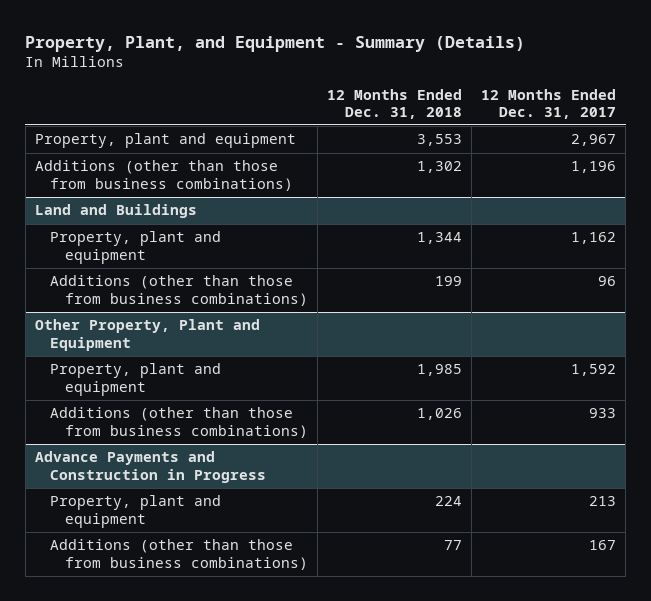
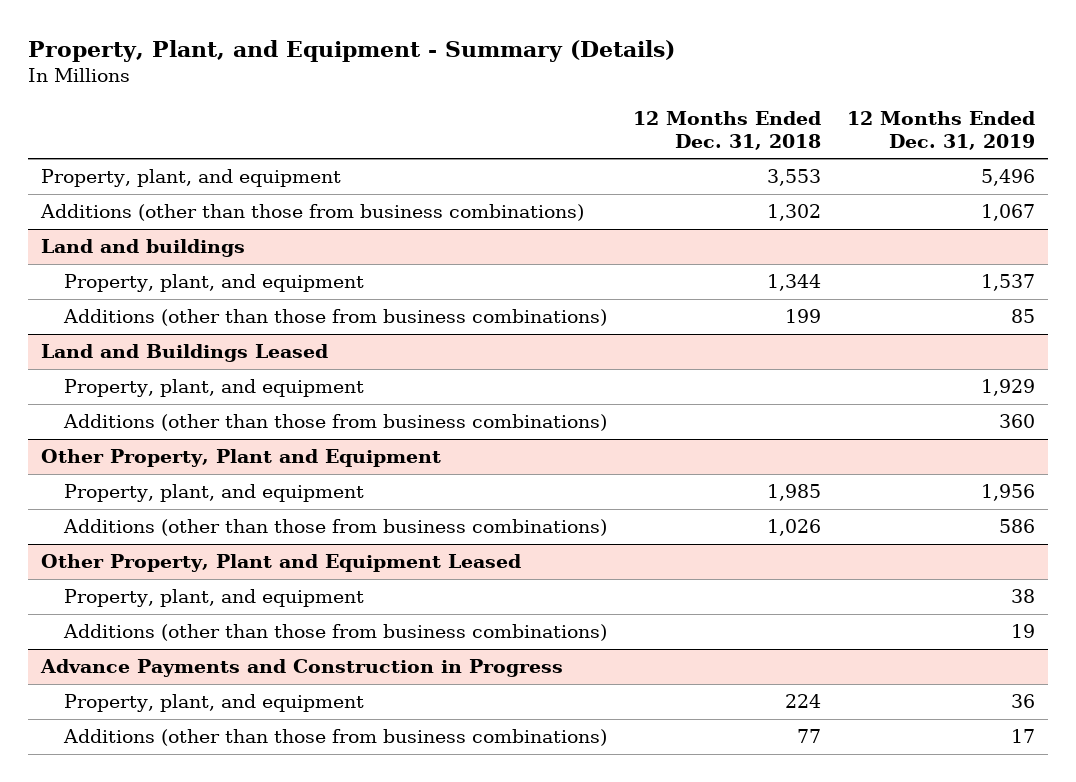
[481,88,617,119] 12 Months Ended Dec. 31, 2017 -> none
none -> [846,110,1035,150] 12 Months Ended Dec. 31, 2019
[34,133,296,149] Property, plant and equipment -> [41,169,342,188] Property, plant, and equipment
[34,204,197,219] Land and Buildings -> [41,239,246,258] Land and buildings
[49,231,221,264] Property, plant and equipment -> [63,274,364,293] Property, plant, and equipment
none -> [41,344,329,363] Land and Buildings Leased
none -> [63,379,364,398] Property, plant, and equipment
none -> [62,414,607,432] Additions (other than those from business combinations)
[49,363,221,396] Property, plant and equipment -> [63,484,364,503] Property, plant, and equipment
none -> [41,554,522,573] Other Property, Plant and Equipment Leased
none -> [63,589,364,608] Property, plant, and equipment
none -> [62,624,607,642] Additions (other than those from business combinations)
[49,495,221,528] Property, plant and equipment -> [63,694,364,713] Property, plant, and equipment

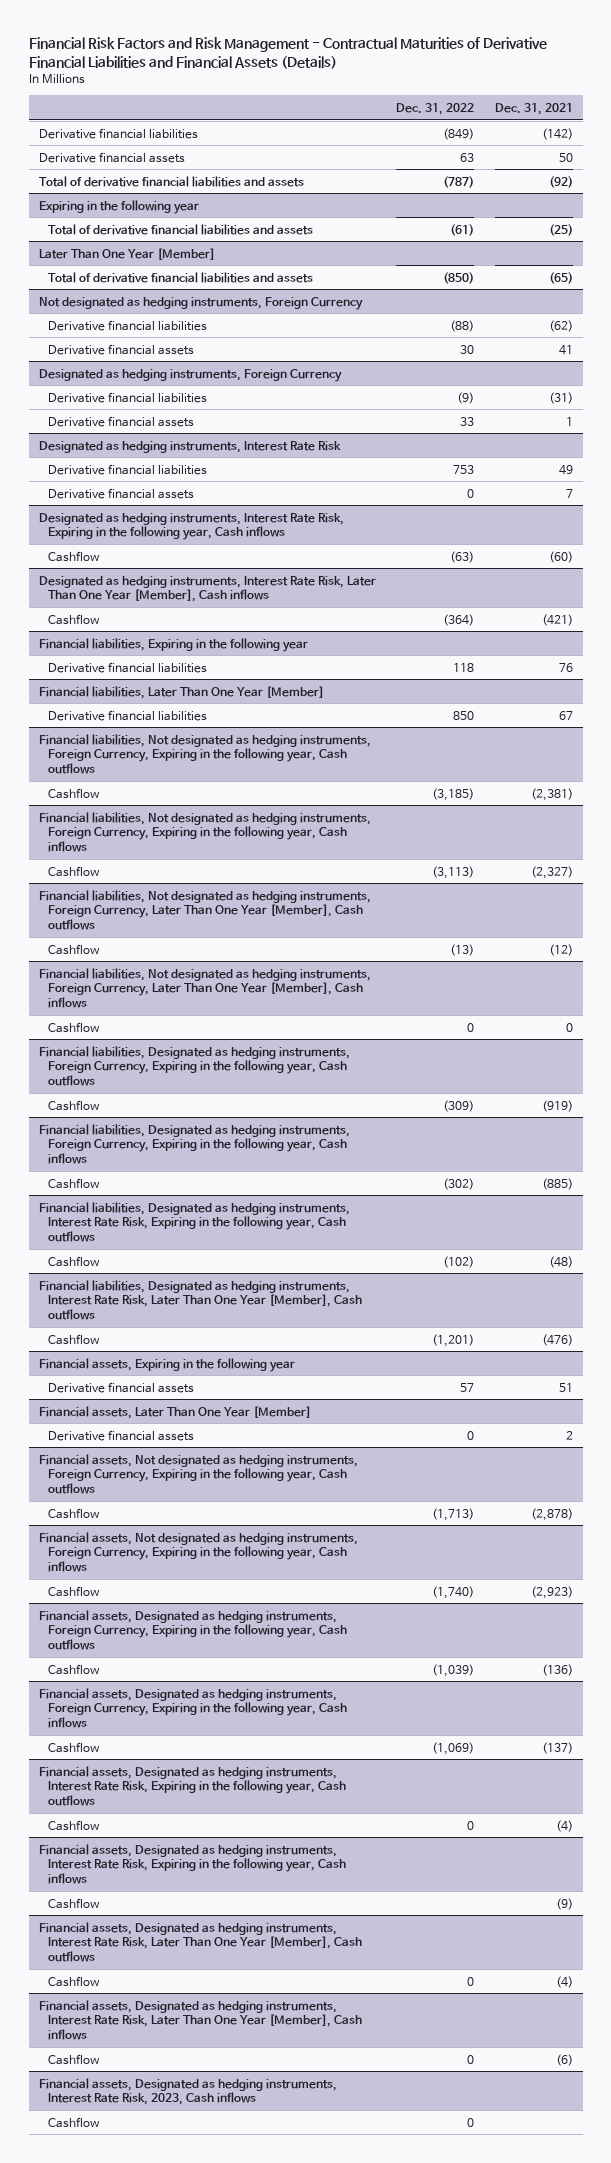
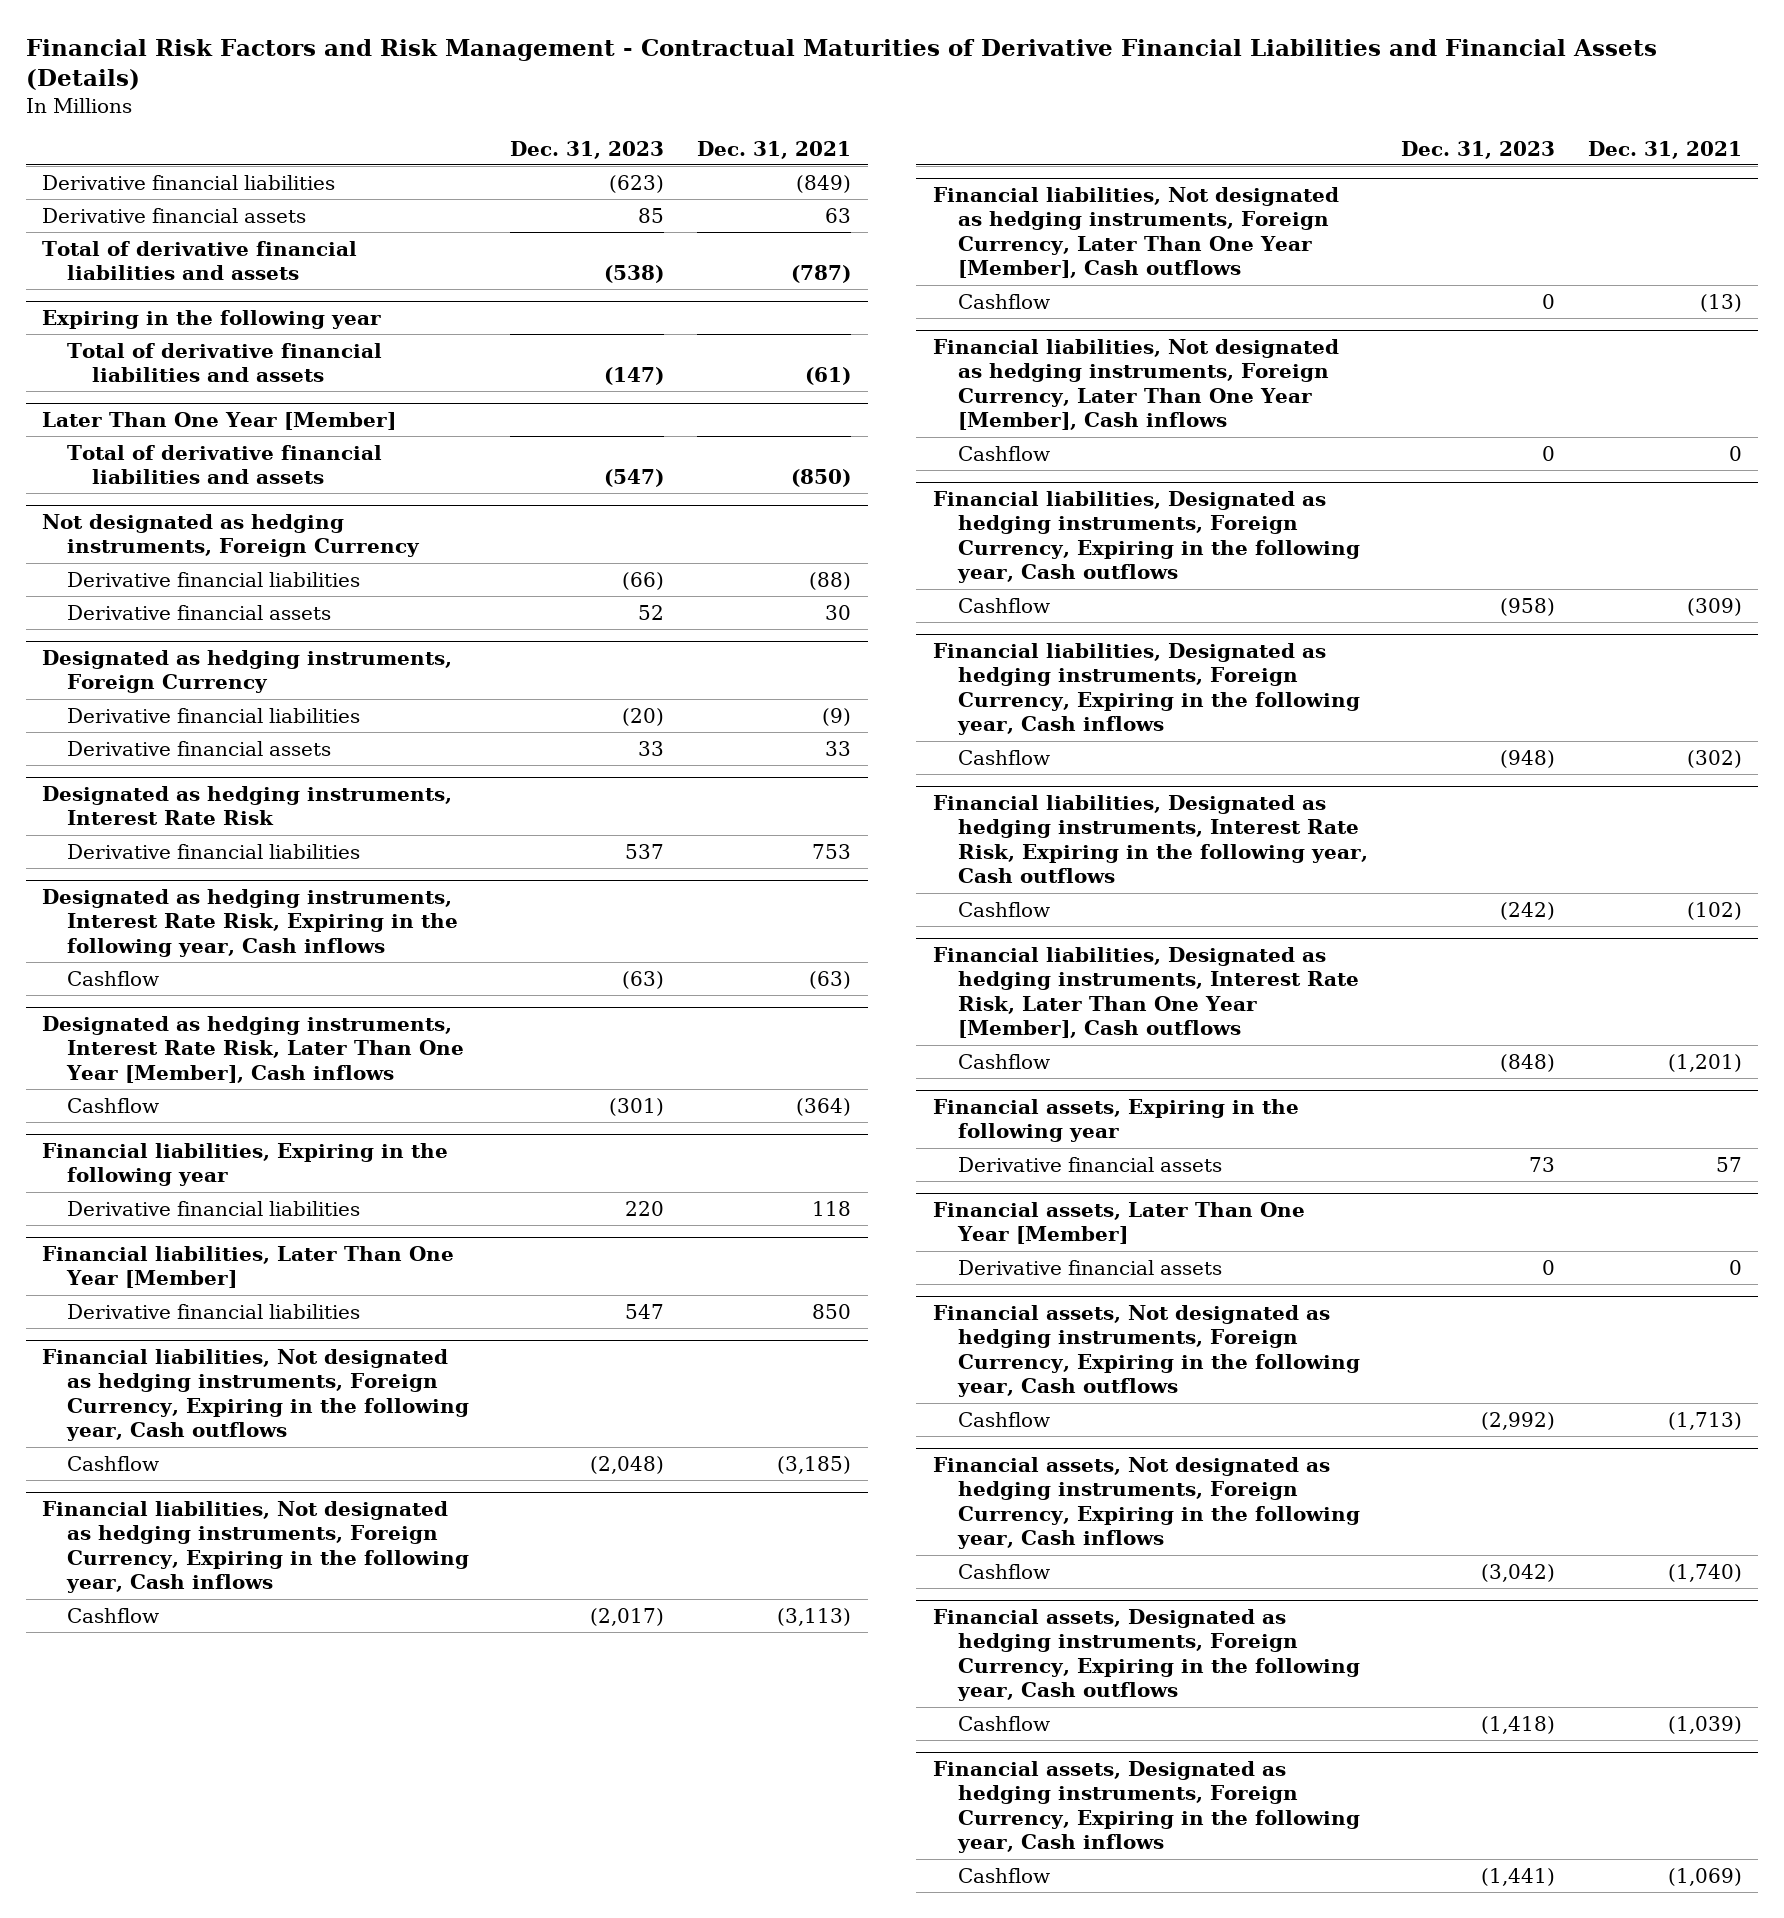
[396,102,475,115] Dec. 31, 2022 -> none
none -> [510,140,665,159] Dec. 31, 2023
[541,127,573,140] (142) -> [796,174,852,193] (849)
[558,152,573,162] 50 -> [825,207,852,223] 63
[548,175,573,188] (92) -> [791,265,852,284] (787)
[548,223,573,236] (25) -> [805,367,852,386] (61)
[548,271,573,284] (65) -> [791,469,852,488] (850)
[548,319,573,332] (62) -> [809,571,852,590] (88)
[558,344,573,355] 41 -> [825,604,852,620] 30
[548,391,573,404] (31) -> [822,707,852,726] (9)
[565,416,573,426] 1 -> [825,740,852,756] 33
[47,487,194,499] Derivative financial assets -> none
[558,464,573,475] 49 -> [812,843,852,859] 753
[548,550,573,563] (60) -> [809,970,852,989] (63)
[541,613,573,626] (421) -> [796,1097,852,1116] (364)
[558,662,573,672] 76 -> [812,1200,852,1216] 118
[558,710,573,720] 67 -> [812,1303,852,1319] 850
[530,787,573,801] (2,381) -> [777,1455,852,1474] (3,185)
[530,865,573,879] (2,327) -> [777,1607,852,1626] (3,113)
[548,943,573,956] (12) -> [1699,293,1742,312] (13)
[541,1099,573,1112] (919) -> [1686,597,1742,616] (309)
[541,1177,573,1190] (885) -> [1686,749,1742,768] (302)
[548,1255,573,1268] (48) -> [1686,901,1742,920] (102)
[541,1333,573,1346] (476) -> [1667,1053,1742,1072] (1,201)
[558,1382,573,1392] 51 -> [1715,1156,1742,1172] 57
[565,1430,573,1440] 2 -> [1728,1259,1742,1275] 0
[530,1507,573,1521] (2,878) -> [1667,1411,1742,1430] (1,713)
[530,1585,573,1599] (2,923) -> [1667,1563,1742,1582] (1,740)
[541,1663,573,1676] (136) -> [1667,1715,1742,1734] (1,039)
[38,1765,346,1806] Financial assets, Designated as hedging instruments, Interest Rate Risk, Expiring in the following year, Cash outflows -> none
[47,1819,100,1831] Cashflow -> none
[38,1843,346,1884] Financial assets, Designated as hedging instruments, Interest Rate Risk, Expiring in the following year, Cash inflows -> none
[47,1897,100,1909] Cashflow -> none
[38,1921,362,1962] Financial assets, Designated as hedging instruments, Interest Rate Risk, Later Than One Year [Member], Cash outflows -> none
[47,1975,100,1987] Cashflow -> none
[38,1999,362,2040] Financial assets, Designated as hedging instruments, Interest Rate Risk, Later Than One Year [Member], Cash inflows -> none
[47,2053,100,2065] Cashflow -> none
[38,2077,337,2106] Financial assets, Designated as hedging instruments, Interest Rate Risk, 2023, Cash inflows -> none
[47,2116,100,2128] Cashflow -> none
[541,1741,573,1754] (137) -> [1667,1867,1742,1886] (1,069)

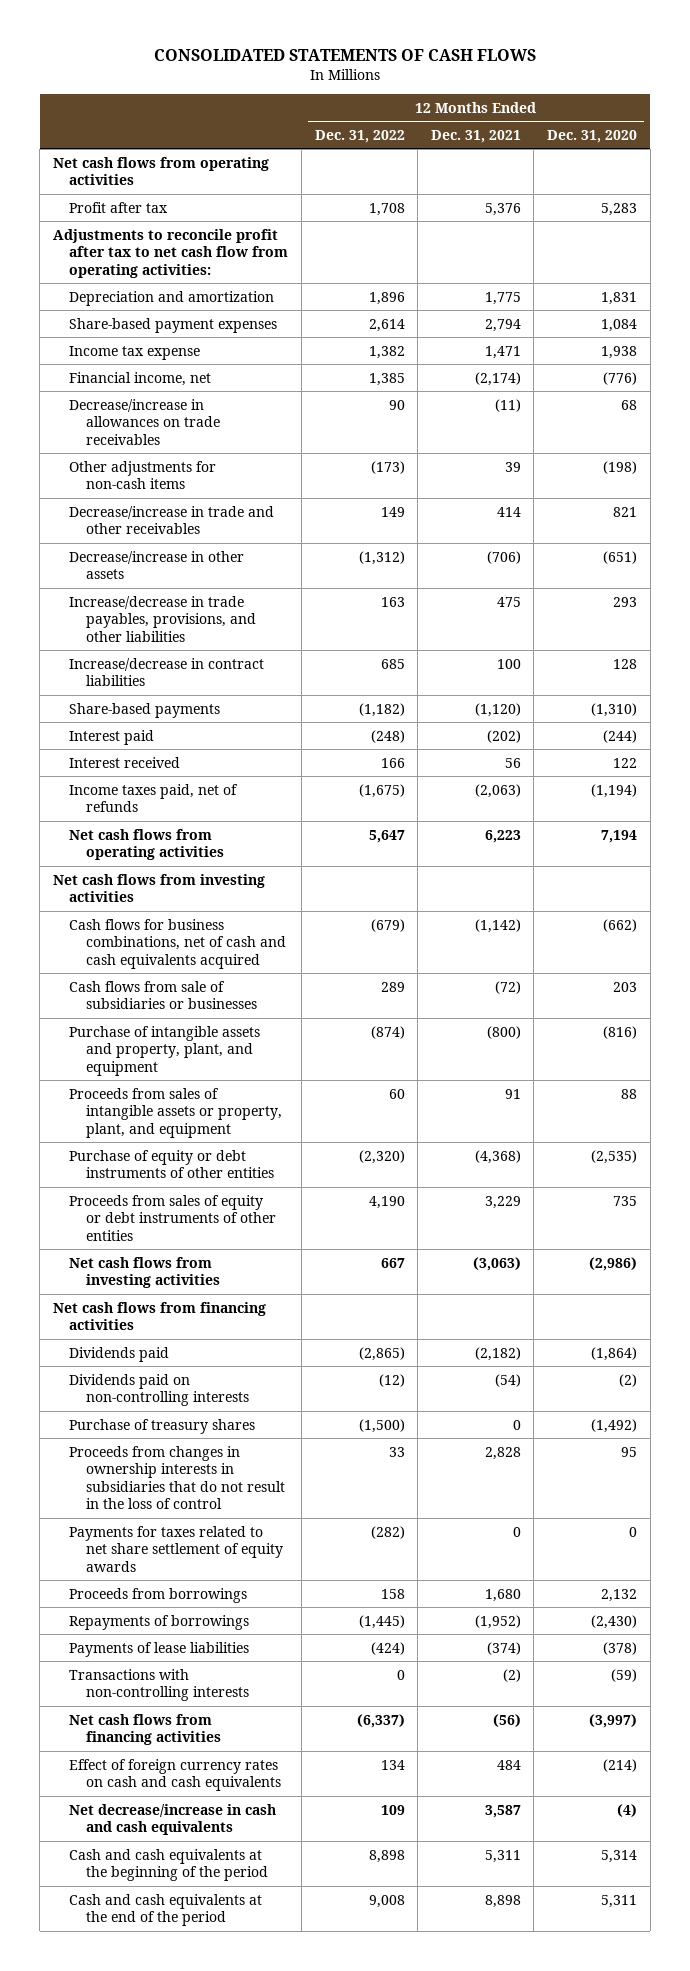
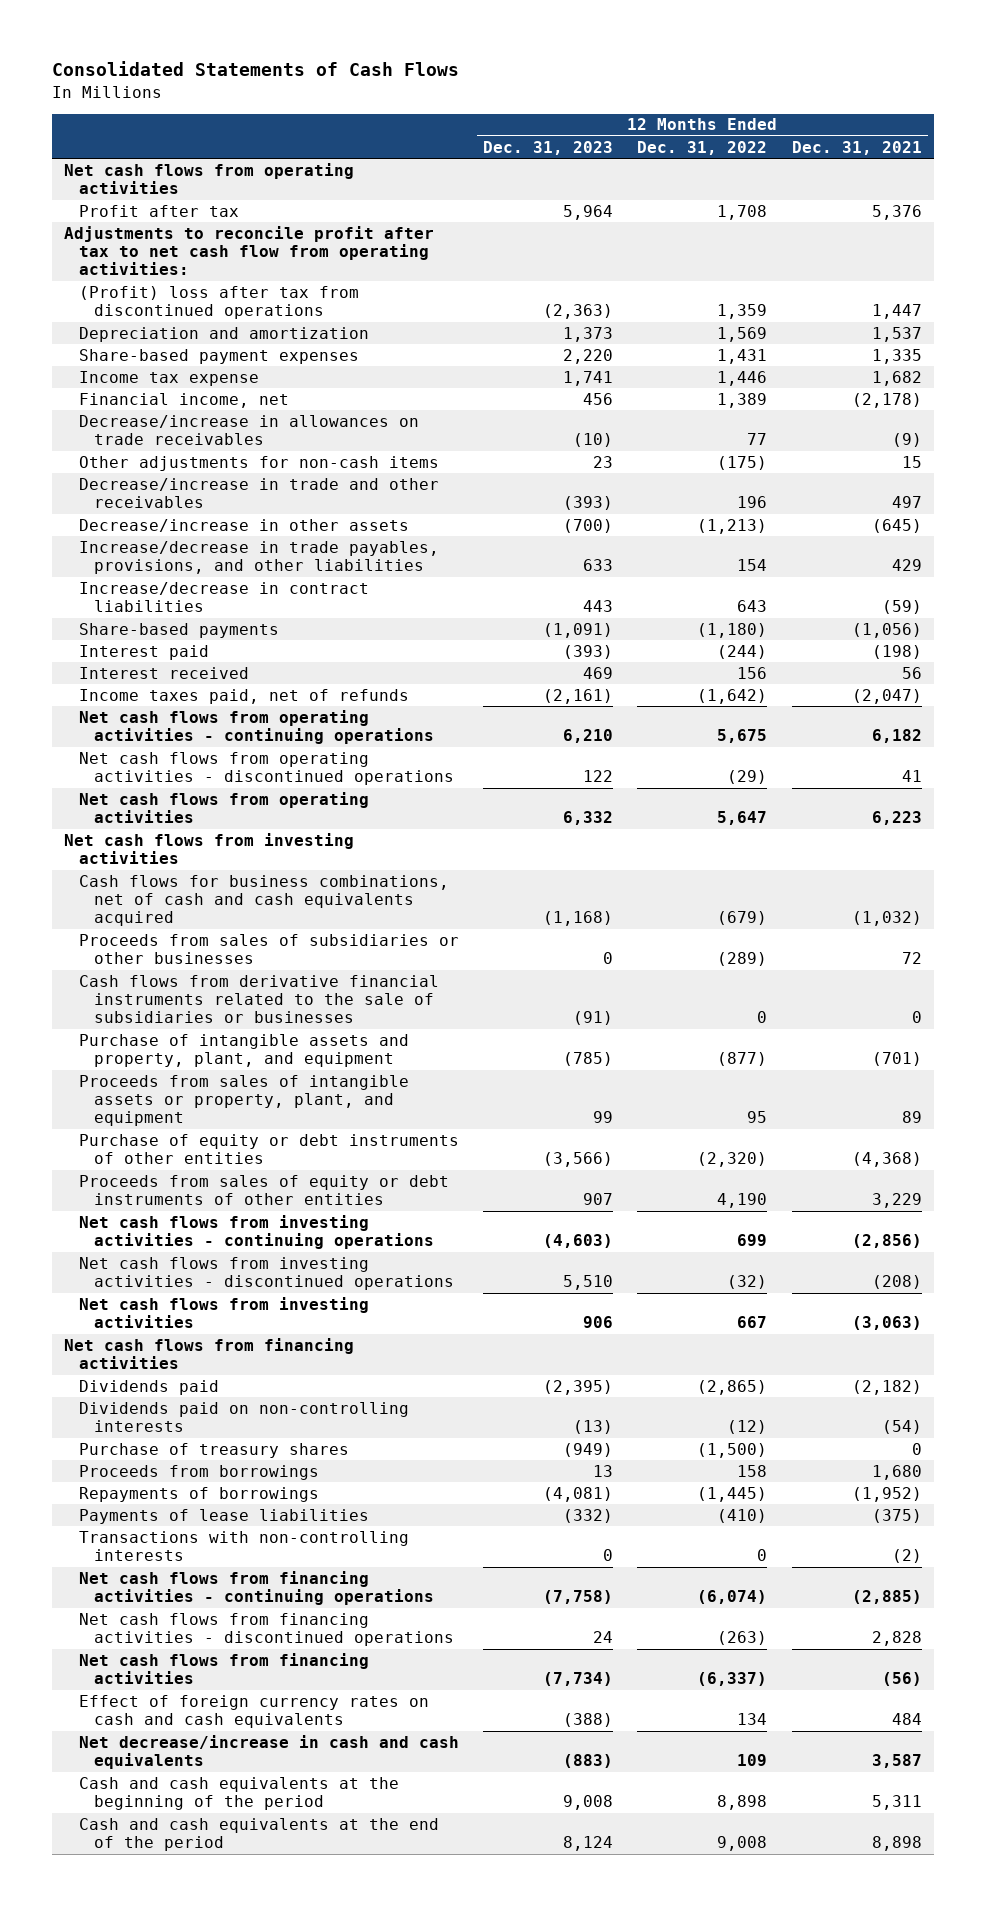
[153,49,536,62] CONSOLIDATED STATEMENTS OF CASH FLOWS -> [51,61,459,77] Consolidated Statements of Cash Flows
[547,129,638,143] Dec. 31, 2020 -> none
none -> [483,140,614,155] Dec. 31, 2023
none -> [79,285,360,320] (Profit) loss after tax from discontinued operations
[368,291,405,305] 1,896 -> [717,326,768,342] 1,569
[484,291,521,305] 1,775 -> [871,326,922,342] 1,537
[368,318,405,332] 2,614 -> [717,348,768,364] 1,431
[484,318,521,332] 2,794 -> [871,348,922,364] 1,335
[368,345,405,359] 1,382 -> [717,370,768,386] 1,446
[484,345,521,359] 1,471 -> [871,370,922,386] 1,682
[368,372,405,386] 1,385 -> [717,392,768,408] 1,389
[474,371,521,386] (2,174) -> [851,392,922,408] (2,178)
[388,399,405,410] 90 -> [747,433,768,446] 77
[494,398,521,412] (11) -> [891,433,922,448] (9)
[370,460,405,474] (173) -> [717,455,768,470] (175)
[504,461,521,472] 39 -> [901,455,922,468] 15
[380,506,405,517] 149 -> [737,496,768,509] 196
[496,506,521,517] 414 -> [891,496,922,509] 497
[358,550,405,565] (1,312) -> [697,518,768,534] (1,213)
[486,550,521,564] (706) -> [871,518,922,533] (645)
[380,596,405,607] 163 -> [737,559,768,572] 154
[496,596,521,607] 475 -> [891,559,922,572] 429
[380,658,405,669] 685 -> [737,600,768,613] 643
[496,658,521,669] 100 -> [881,600,922,615] (59)
[358,702,405,717] (1,182) -> [697,622,768,638] (1,180)
[474,702,521,717] (1,120) -> [851,622,922,638] (1,056)
[370,729,405,743] (248) -> [717,644,768,659] (244)
[486,729,521,743] (202) -> [871,644,922,659] (198)
[380,757,405,768] 166 -> [737,666,768,679] 156
[358,783,405,798] (1,675) -> [697,688,768,704] (1,642)
[474,783,521,798] (2,063) -> [851,688,922,704] (2,047)
none -> [79,709,435,745] Net cash flows from operating activities - continuing operations
none -> [79,751,455,786] Net cash flows from operating activities - discontinued operations
[474,918,521,933] (1,142) -> [851,911,922,927] (1,032)
[69,980,257,1010] Cash flows from sale of subsidiaries or businesses -> [79,933,460,965] Proceeds from sales of subsidiaries or other businesses
[380,981,405,992] 289 -> [717,952,768,967] (289)
[494,980,521,994] (72) -> [901,952,922,965] 72
none -> [79,974,440,1024] Cash flows from derivative financial instruments related to the sale of subsidiaries or businesses
[370,1025,405,1039] (874) -> [717,1052,768,1067] (877)
[486,1025,521,1039] (800) -> [871,1052,922,1067] (701)
[388,1088,405,1099] 60 -> [747,1111,768,1124] 95
[504,1088,521,1099] 91 -> [901,1111,922,1124] 89
none -> [79,1214,435,1250] Net cash flows from investing activities - continuing operations
none -> [79,1256,455,1291] Net cash flows from investing activities - discontinued operations
[69,1445,285,1510] Proceeds from changes in ownership interests in subsidiaries that do not result in the loss of control -> none
[69,1525,283,1572] Payments for taxes related to net share settlement of equity awards -> none
[370,1641,405,1655] (424) -> [717,1508,768,1523] (410)
[486,1641,521,1655] (374) -> [871,1508,922,1523] (375)
none -> [79,1570,435,1606] Net cash flows from financing activities - continuing operations
none -> [79,1612,455,1647] Net cash flows from financing activities - discontinued operations

